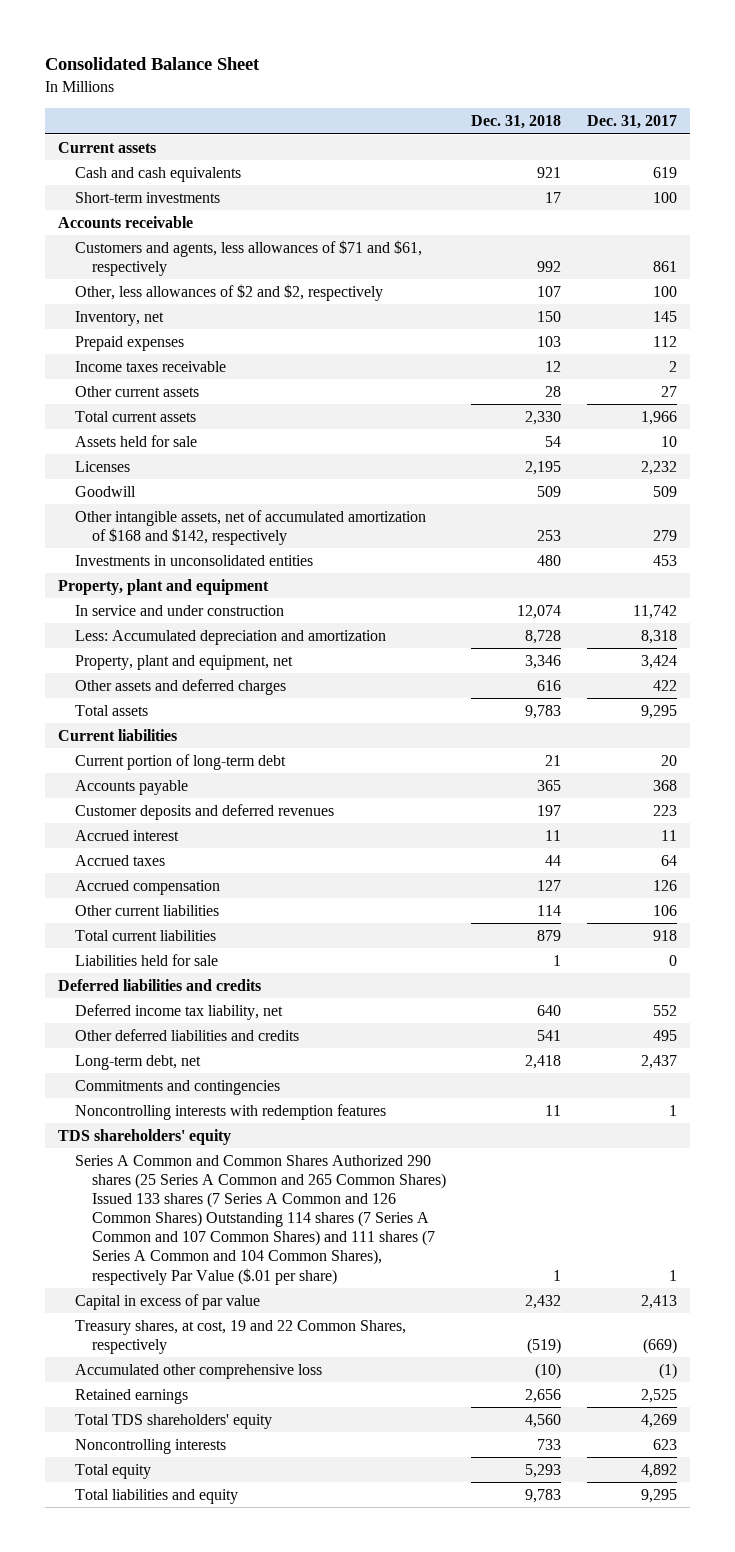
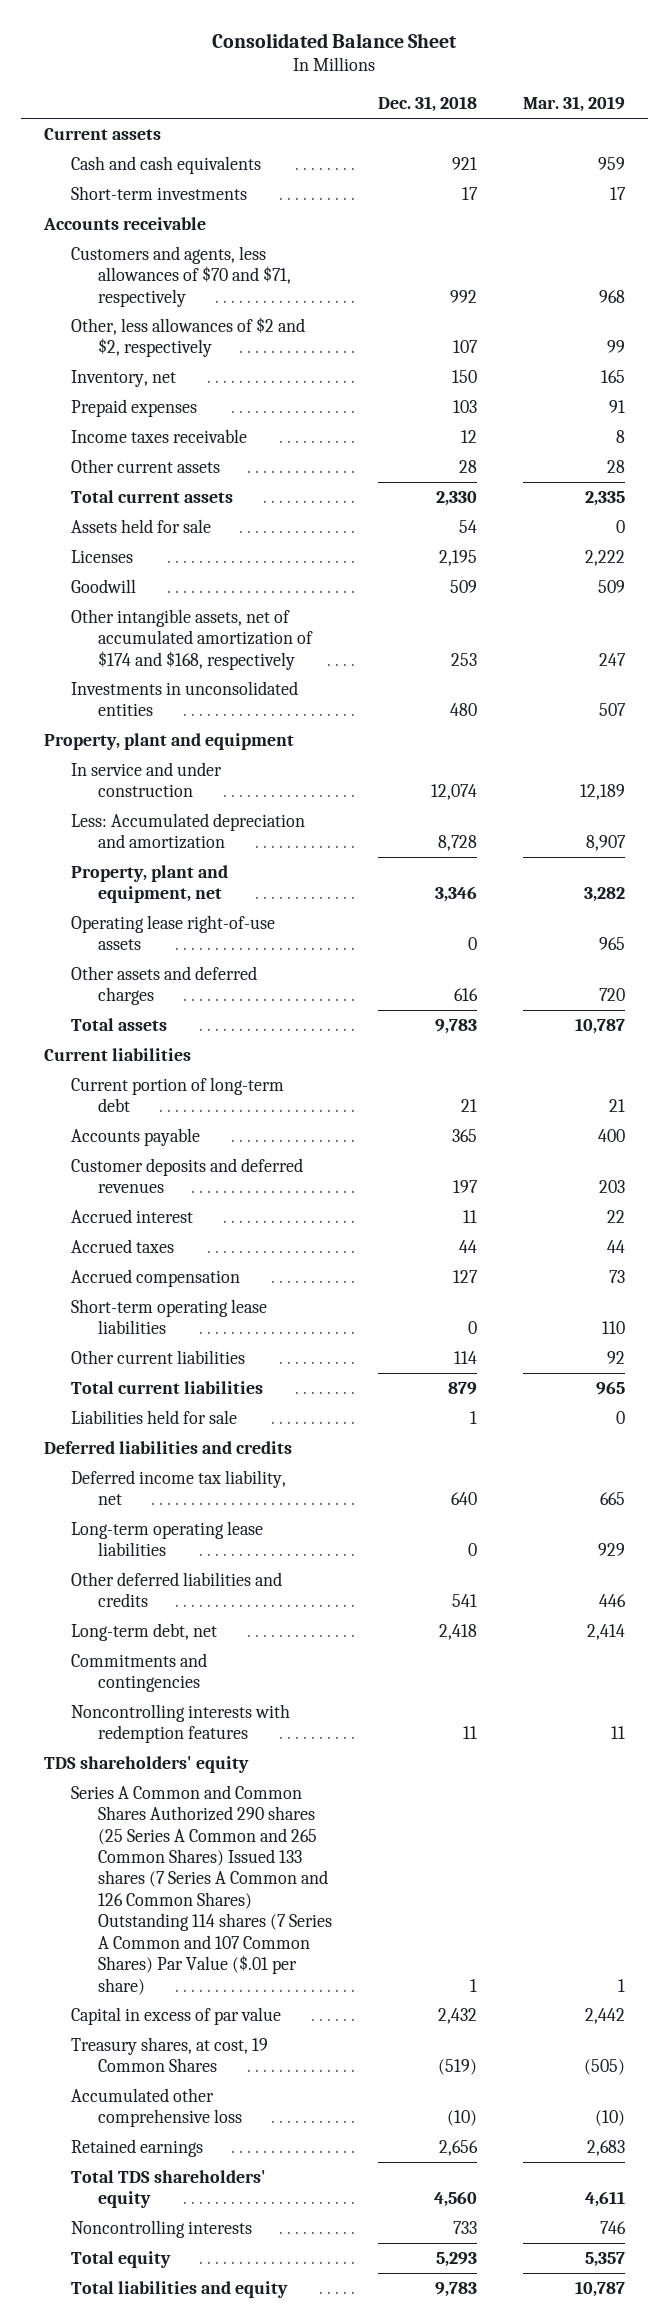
[587,115,678,130] Dec. 31, 2017 -> none
none -> [522,96,625,113] Mar. 31, 2019
[74,239,422,276] Customers and agents, less allowances of $71 and $61, respectively -> [70,245,292,307] Customers and agents, less allowances of $70 and $71, respectively
[74,509,426,545] Other intangible assets, net of accumulated amortization of $168 and $142, respectively -> [70,608,314,670] Other intangible assets, net of accumulated amortization of $174 and $168, respectively
none -> [70,914,275,951] Operating lease right-of-use assets
none -> [70,1298,267,1335] Short-term operating lease liabilities
none -> [70,1520,263,1557] Long-term operating lease liabilities
[74,1154,446,1285] Series A Common and Common Shares Authorized 290 shares (25 Series A Common and 265 Common Shares) Issued 133 shares (7 Series A Common and 126 Common Shares) Outstanding 114 shares (7 Series A Common and 107 Common Shares) and 111 shares (7 Series A Common and 104 Common Shares), respectively Par Value ($.01 per share) -> [70,1784,333,1995] Series A Common and Common Shares Authorized 290 shares (25 Series A Common and 265 Common Shares) Issued 133 shares (7 Series A Common and 126 Common Shares) Outstanding 114 shares (7 Series A Common and 107 Common Shares) Par Value ($.01 per share)
[74,1319,406,1354] Treasury shares, at cost, 19 and 22 Common Shares, respectively -> [70,2036,268,2073] Treasury shares, at cost, 19 Common Shares

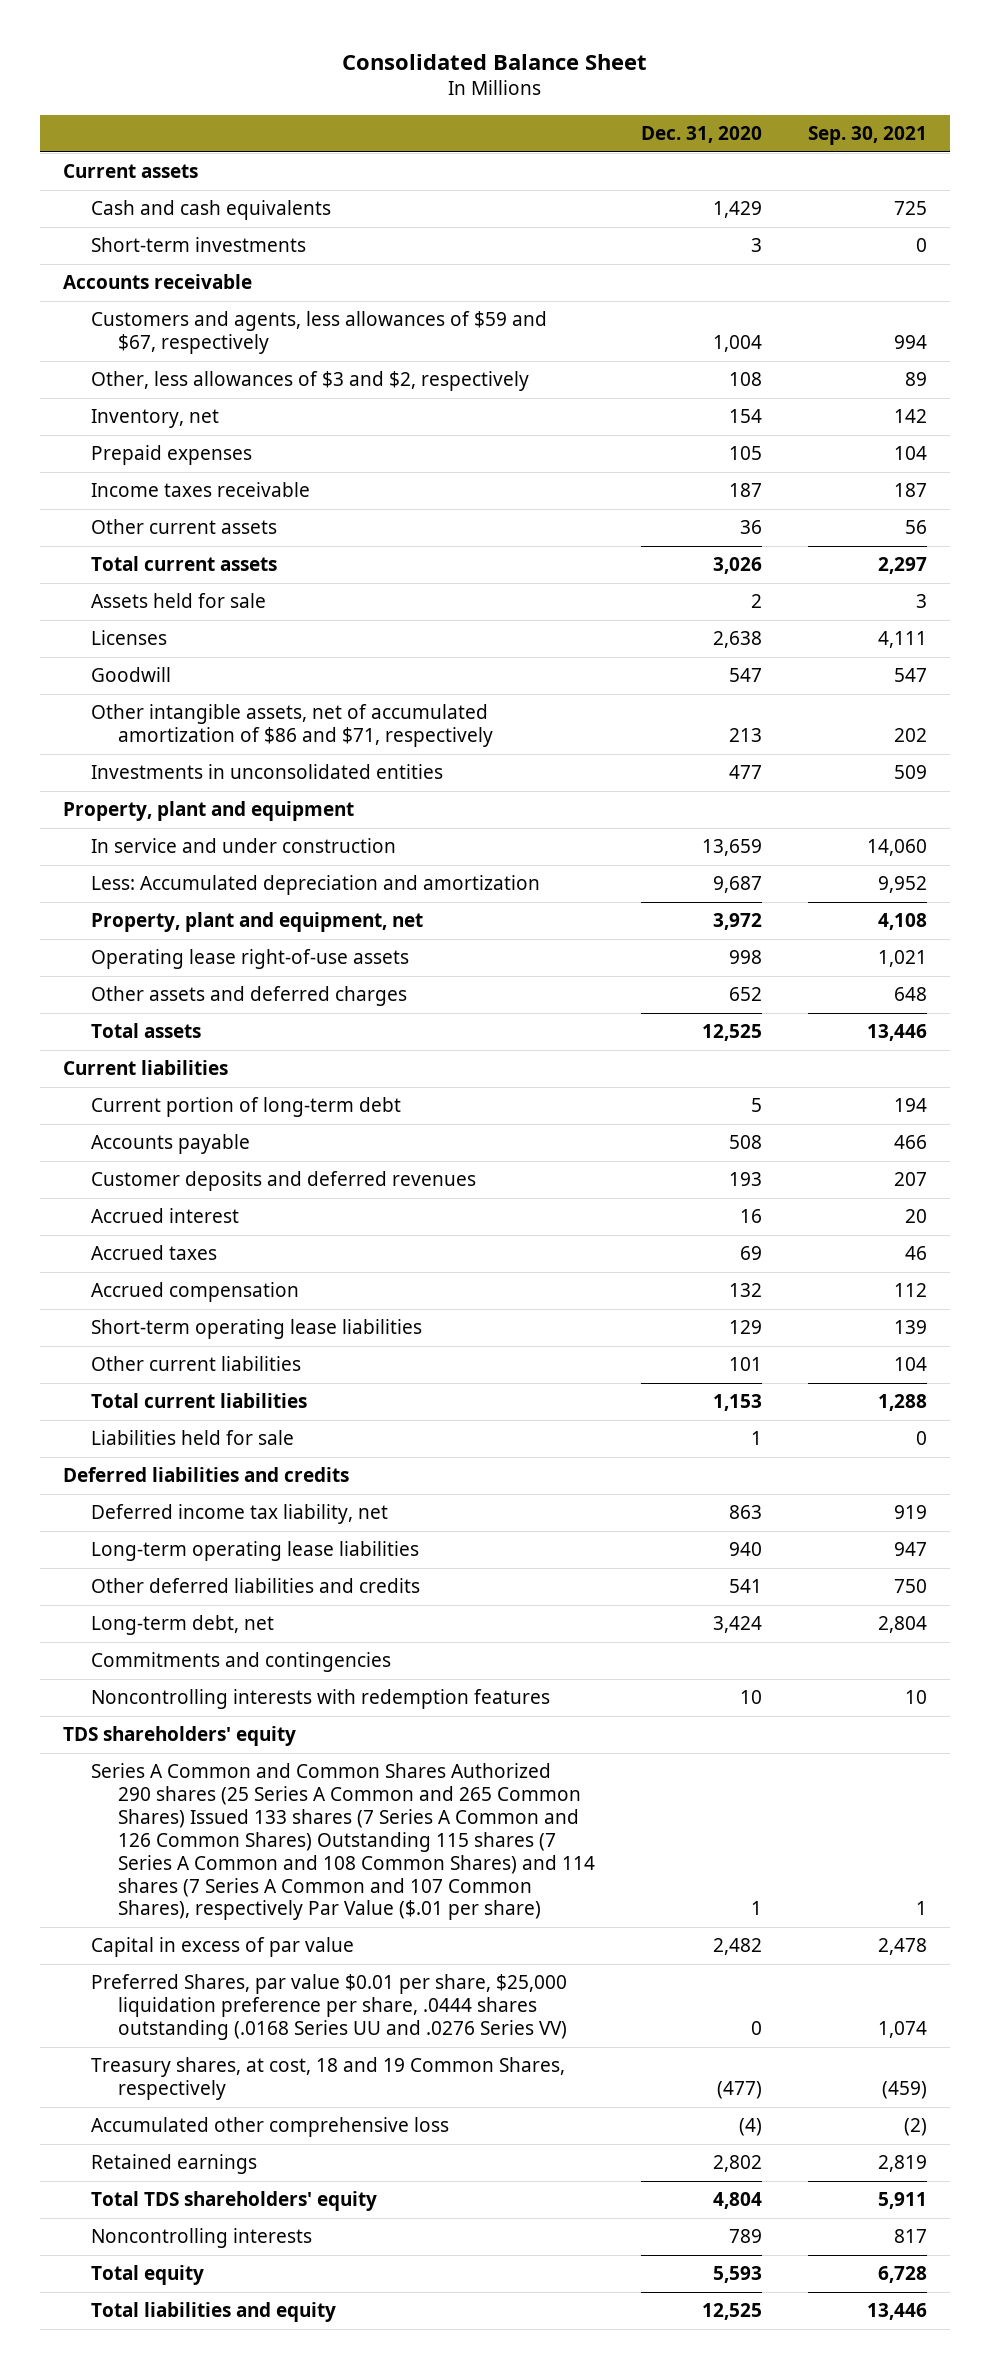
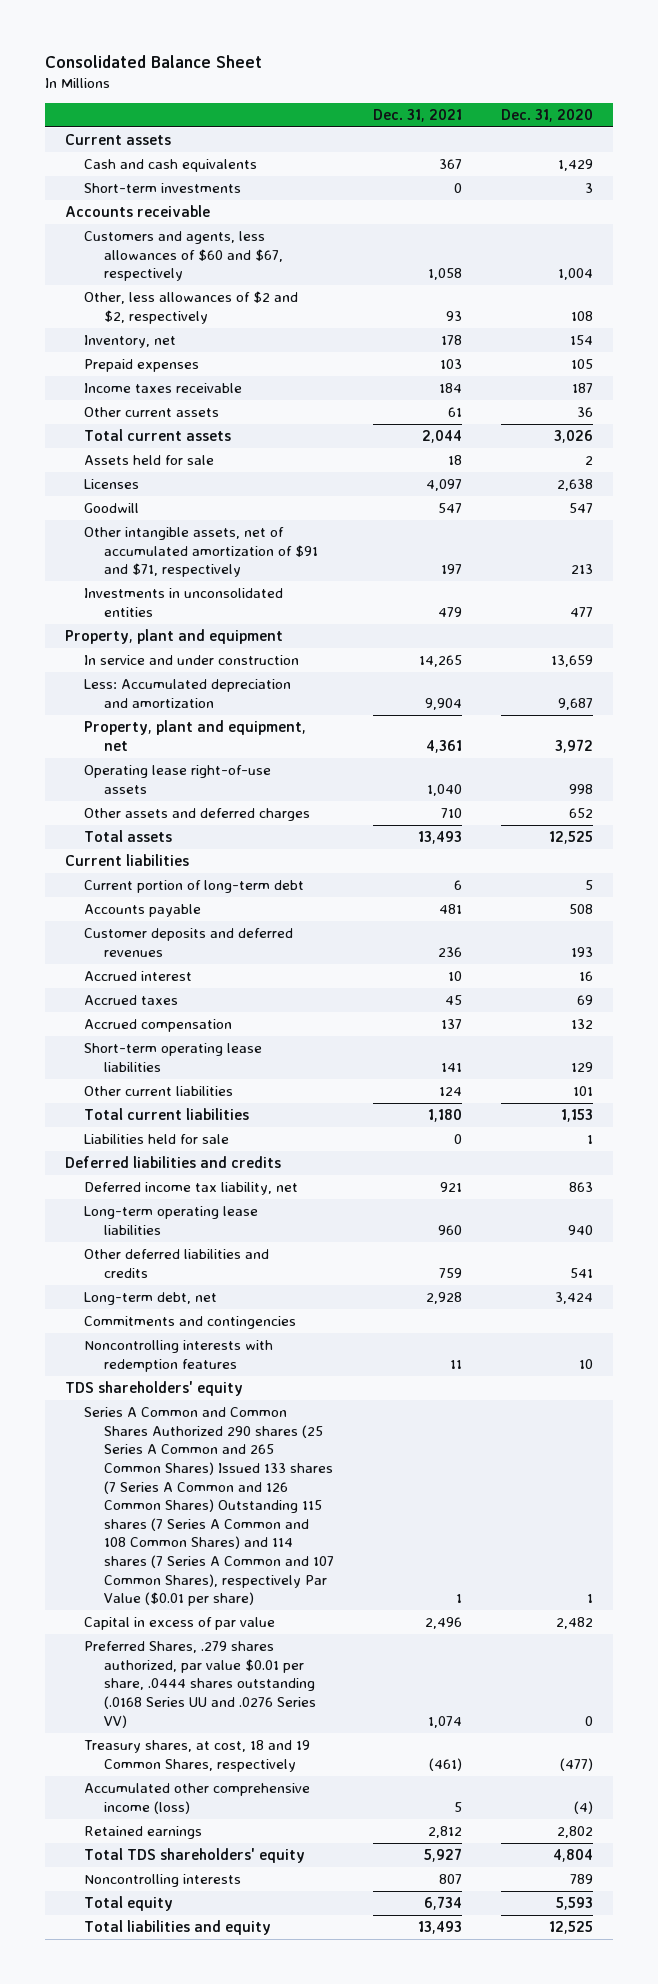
[808,126,928,146] Sep. 30, 2021 -> none
none -> [373,108,463,122] Dec. 31, 2021
[90,311,547,355] Customers and agents, less allowances of $59 and $67, respectively -> [84,231,283,282] Customers and agents, less allowances of $60 and $67, respectively
[90,371,529,392] Other, less allowances of $3 and $2, respectively -> [84,291,299,324] Other, less allowances of $2 and $2, respectively
[90,704,494,748] Other intangible assets, net of accumulated amortization of $86 and $71, respectively -> [84,527,318,578] Other intangible assets, net of accumulated amortization of $91 and $71, respectively
[90,1763,596,1921] Series A Common and Common Shares Authorized 290 shares (25 Series A Common and 265 Common Shares) Issued 133 shares (7 Series A Common and 126 Common Shares) Outstanding 115 shares (7 Series A Common and 108 Common Shares) and 114 shares (7 Series A Common and 107 Common Shares), respectively Par Value ($.01 per share) -> [84,1407,334,1607] Series A Common and Common Shares Authorized 290 shares (25 Series A Common and 265 Common Shares) Issued 133 shares (7 Series A Common and 126 Common Shares) Outstanding 115 shares (7 Series A Common and 108 Common Shares) and 114 shares (7 Series A Common and 107 Common Shares), respectively Par Value ($0.01 per share)
[90,1974,568,2041] Preferred Shares, par value $0.01 per share, $25,000 liquidation preference per share, .0444 shares outstanding (.0168 Series UU and .0276 Series VV) -> [84,1641,316,1728] Preferred Shares, .279 shares authorized, par value $0.01 per share, .0444 shares outstanding (.0168 Series UU and .0276 Series VV)
[90,2117,449,2138] Accumulated other comprehensive loss -> [84,1783,311,1814] Accumulated other comprehensive income (loss)

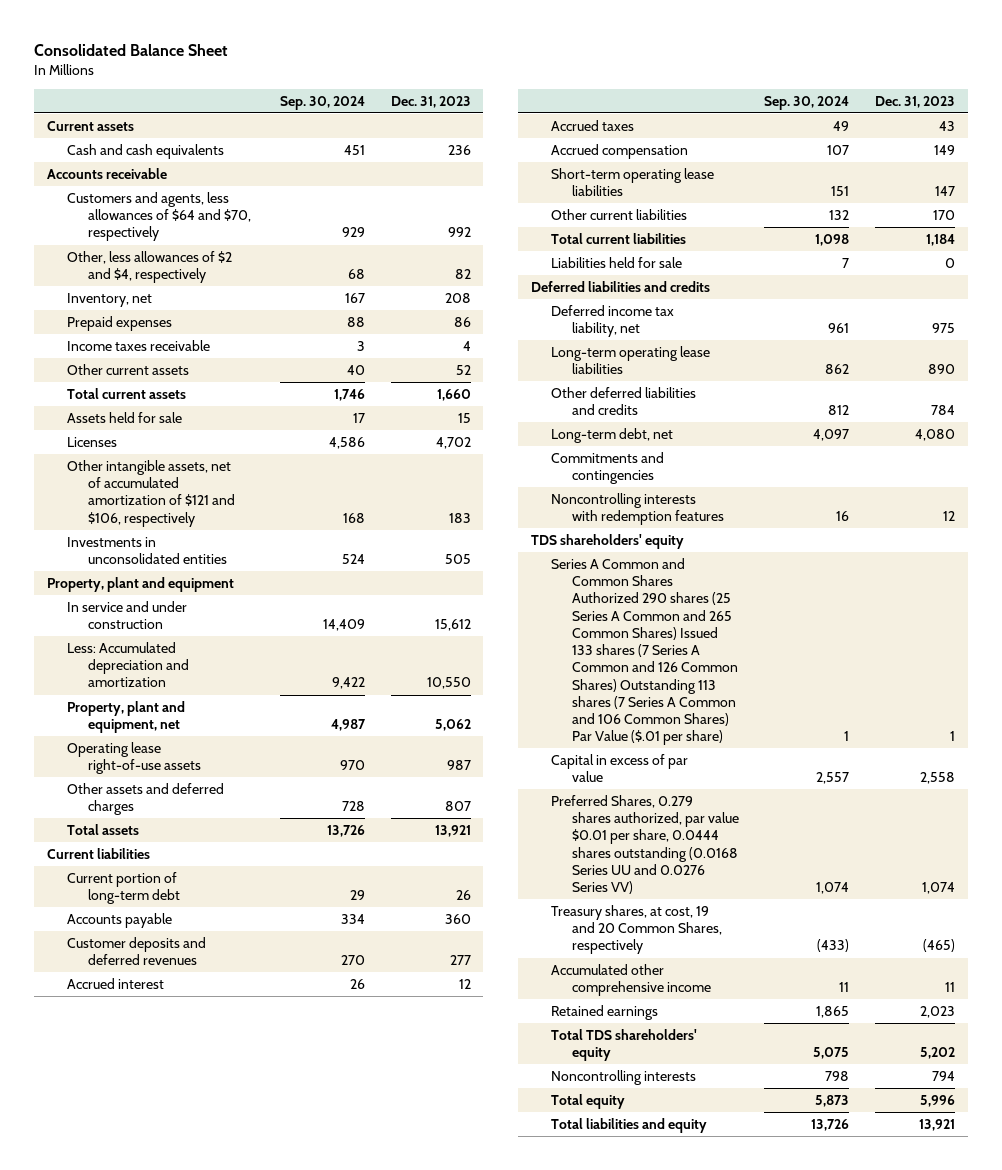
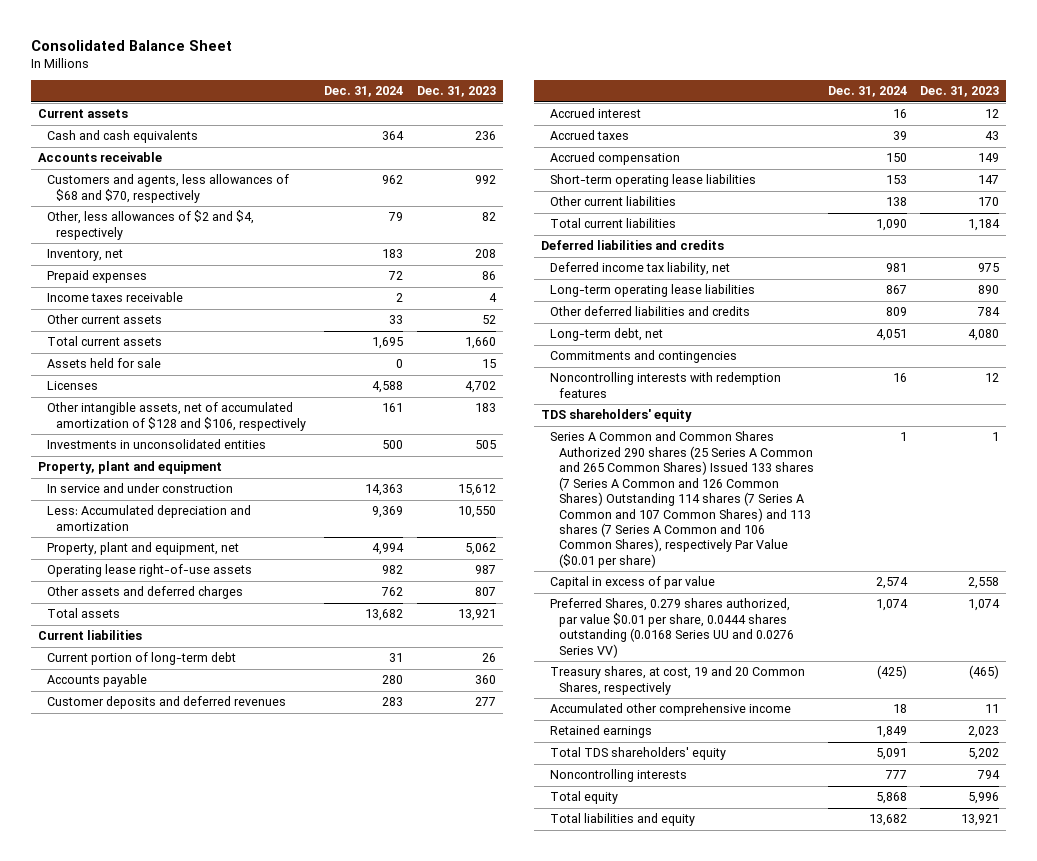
[280,95,366,110] Sep. 30, 2024 -> none
none -> [324,86,404,98] Dec. 31, 2024
[67,191,251,242] Customers and agents, less allowances of $64 and $70, respectively -> [46,174,289,203] Customers and agents, less allowances of $68 and $70, respectively
[67,459,235,527] Other intangible assets, net of accumulated amortization of $121 and $106, respectively -> [46,402,306,431] Other intangible assets, net of accumulated amortization of $128 and $106, respectively
[551,256,683,268] Liabilities held for sale -> none
[551,557,738,746] Series A Common and Common Shares Authorized 290 shares (25 Series A Common and 265 Common Shares) Issued 133 shares (7 Series A Common and 126 Common Shares) Outstanding 113 shares (7 Series A Common and 106 Common Shares) Par Value ($.01 per share) -> [550,431,815,568] Series A Common and Common Shares Authorized 290 shares (25 Series A Common and 265 Common Shares) Issued 133 shares (7 Series A Common and 126 Common Shares) Outstanding 114 shares (7 Series A Common and 107 Common Shares) and 113 shares (7 Series A Common and 106 Common Shares), respectively Par Value ($0.01 per share)

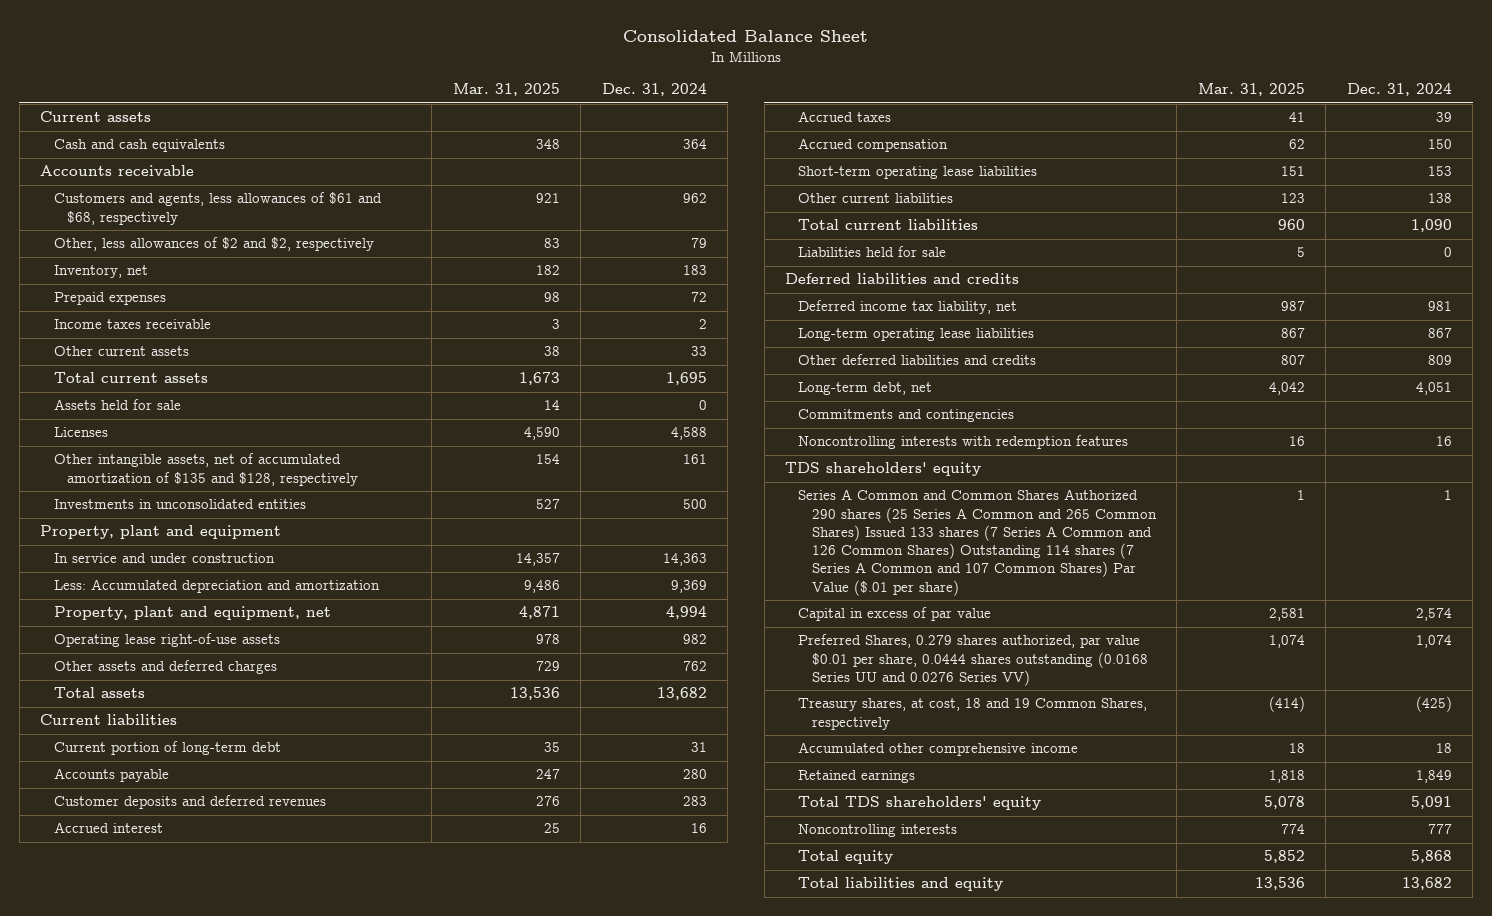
[417,86,497,98] Dec. 31, 2023 -> none
none -> [452,83,560,97] Mar. 31, 2025
[46,174,289,203] Customers and agents, less allowances of $68 and $70, respectively -> [53,192,382,225] Customers and agents, less allowances of $61 and $68, respectively
[46,210,254,240] Other, less allowances of $2 and $4, respectively -> [53,237,374,252] Other, less allowances of $2 and $2, respectively
[46,402,306,431] Other intangible assets, net of accumulated amortization of $128 and $106, respectively -> [53,453,358,486] Other intangible assets, net of accumulated amortization of $135 and $128, respectively
none -> [798,246,947,258] Liabilities held for sale
[550,431,815,568] Series A Common and Common Shares Authorized 290 shares (25 Series A Common and 265 Common Shares) Issued 133 shares (7 Series A Common and 126 Common Shares) Outstanding 114 shares (7 Series A Common and 107 Common Shares) and 113 shares (7 Series A Common and 106 Common Shares), respectively Par Value ($0.01 per share) -> [798,489,1157,596] Series A Common and Common Shares Authorized 290 shares (25 Series A Common and 265 Common Shares) Issued 133 shares (7 Series A Common and 126 Common Shares) Outstanding 114 shares (7 Series A Common and 107 Common Shares) Par Value ($.01 per share)
[550,666,806,695] Treasury shares, at cost, 19 and 20 Common Shares, respectively -> [798,698,1148,730] Treasury shares, at cost, 18 and 19 Common Shares, respectively

